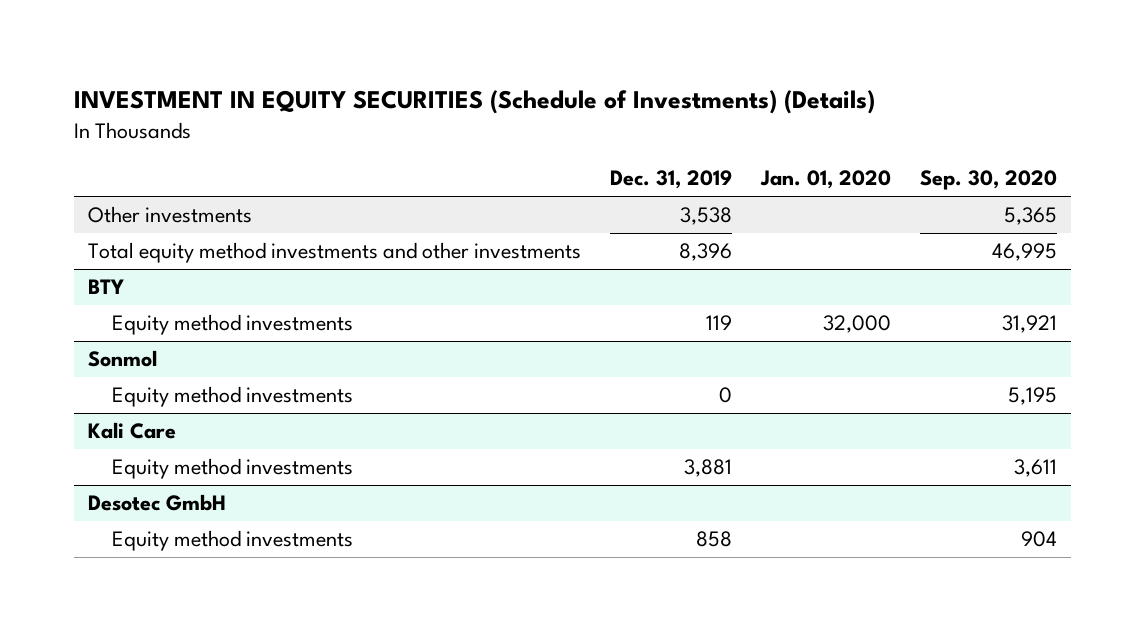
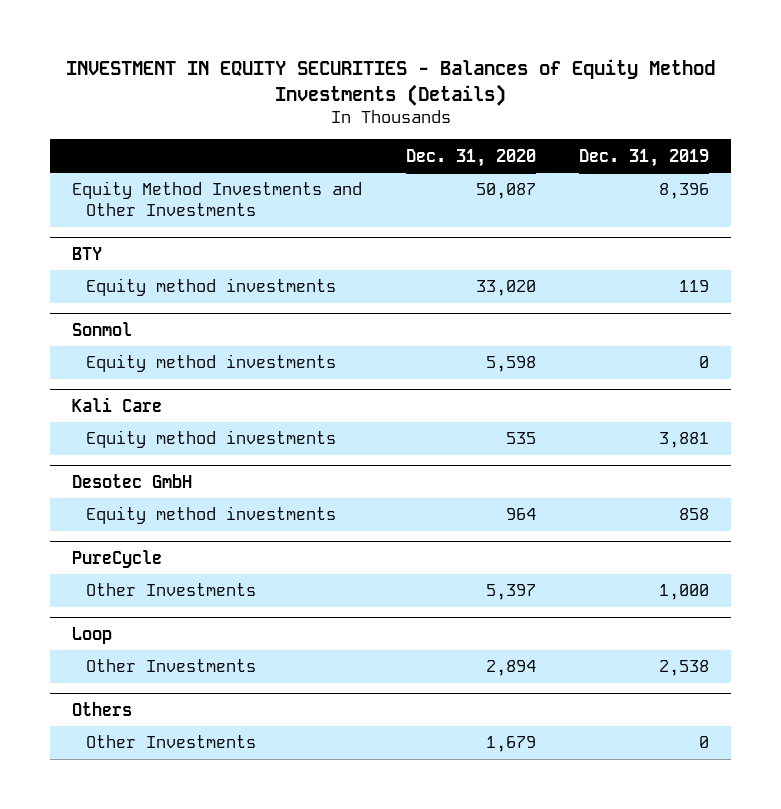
[74,90,876,115] INVESTMENT IN EQUITY SECURITIES (Schedule of Investments) (Details) -> [65,59,715,106] INVESTMENT IN EQUITY SECURITIES - Balances of Equity Method Investments (Details)
[759,170,891,190] Jan. 01, 2020 -> none
[919,170,1057,191] Sep. 30, 2020 -> none
none -> [405,148,536,167] Dec. 31, 2020
[88,206,253,224] Other investments -> none
[88,242,582,264] Total equity method investments and other investments -> [71,181,362,216] Equity Method Investments and Other Investments
none -> [71,549,162,568] PureCycle
none -> [86,583,257,597] Other Investments
none -> [71,626,112,644] Loop
none -> [86,659,257,673] Other Investments
none -> [71,701,132,716] Others
none -> [86,735,257,749] Other Investments

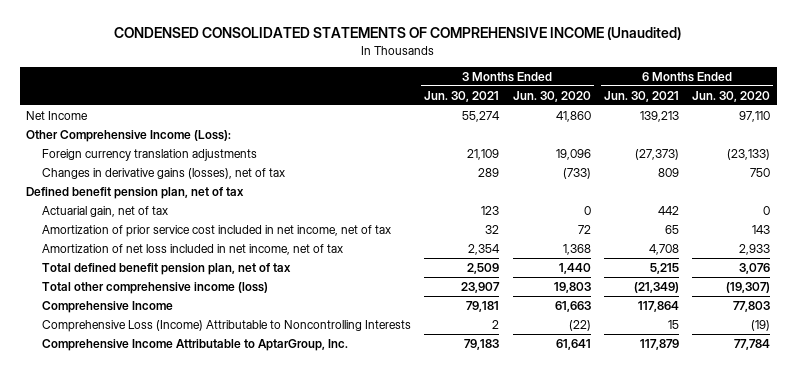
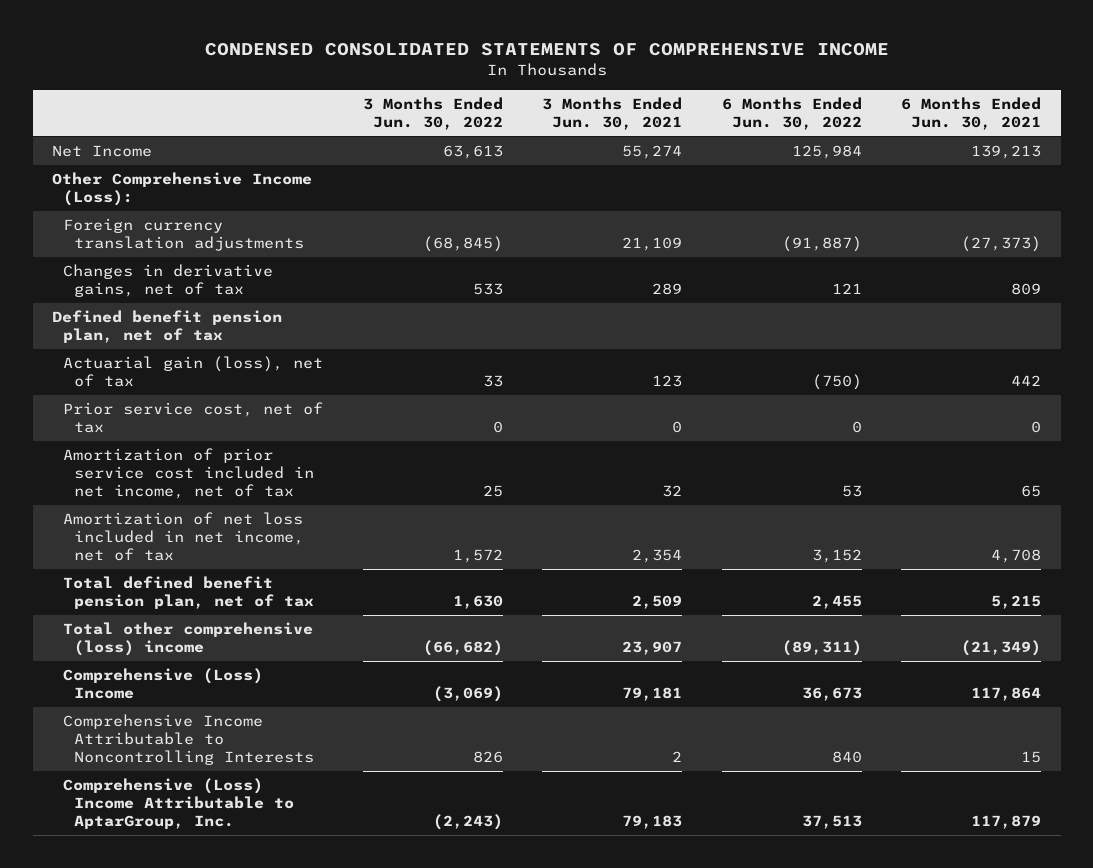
[114,27,682,41] CONDENSED CONSOLIDATED STATEMENTS OF COMPREHENSIVE INCOME (Unaudited) -> [204,43,889,57] CONDENSED CONSOLIDATED STATEMENTS OF COMPREHENSIVE INCOME
[512,90,591,102] Jun. 30, 2020 -> none
[692,90,771,102] Jun. 30, 2020 -> none
none -> [362,96,503,130] 3 Months Ended Jun. 30, 2022
none -> [721,96,862,130] 6 Months Ended Jun. 30, 2022
[41,167,285,179] Changes in derivative gains (losses), net of tax -> [63,264,274,298] Changes in derivative gains, net of tax
[41,205,168,217] Actuarial gain, net of tax -> [63,356,324,388] Actuarial gain (loss), net of tax
none -> [63,402,324,434] Prior service cost, net of tax
[41,281,268,294] Total other comprehensive income (loss) -> [63,622,314,657] Total other comprehensive (loss) income
[41,300,173,313] Comprehensive Income -> [63,668,264,700] Comprehensive (Loss) Income
[41,319,411,332] Comprehensive Loss (Income) Attributable to Noncontrolling Interests -> [63,714,314,765] Comprehensive Income Attributable to Noncontrolling Interests
[41,338,348,351] Comprehensive Income Attributable to AptarGroup, Inc. -> [63,778,294,829] Comprehensive (Loss) Income Attributable to AptarGroup, Inc.

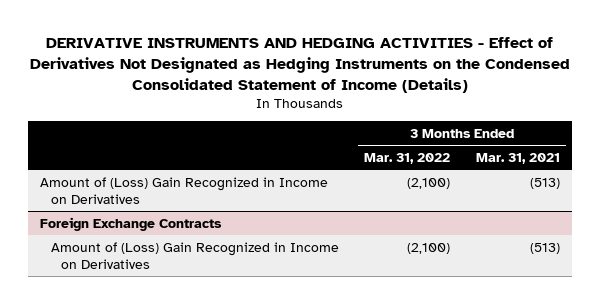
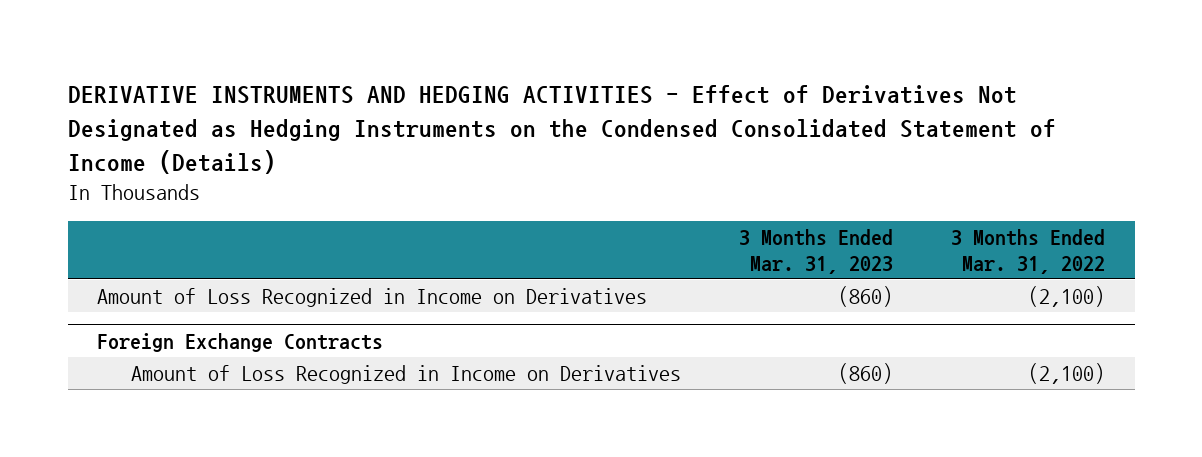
[475,152,560,164] Mar. 31, 2021 -> none
none -> [739,229,894,274] 3 Months Ended Mar. 31, 2023
[40,176,329,204] Amount of (Loss) Gain Recognized in Income on Derivatives -> [96,287,647,307] Amount of Loss Recognized in Income on Derivatives
[50,241,339,269] Amount of (Loss) Gain Recognized in Income on Derivatives -> [130,364,681,384] Amount of Loss Recognized in Income on Derivatives

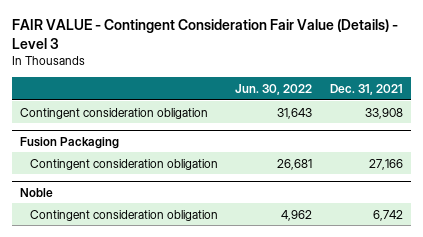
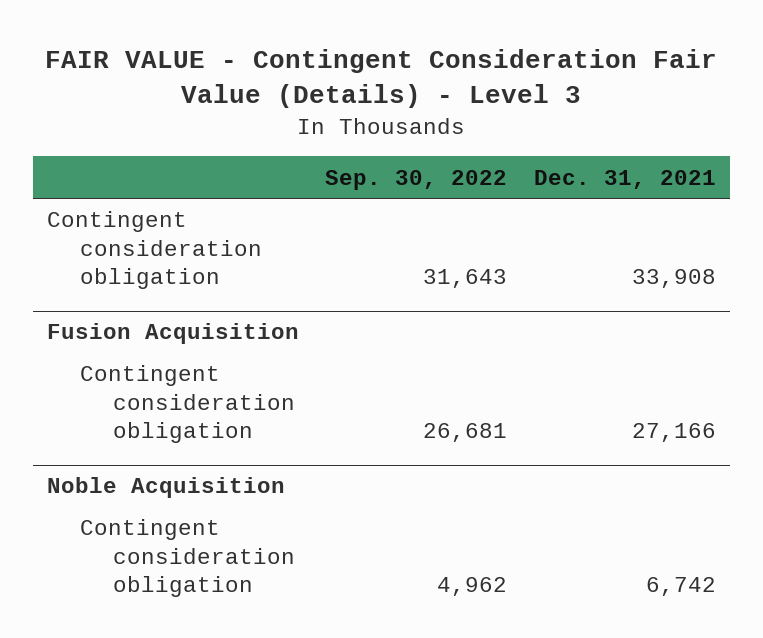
[235,84,313,96] Jun. 30, 2022 -> none
none -> [325,169,508,190] Sep. 30, 2022
[20,136,120,149] Fusion Packaging -> [46,323,299,345] Fusion Acquisition
[20,187,54,197] Noble -> [46,477,285,499] Noble Acquisition

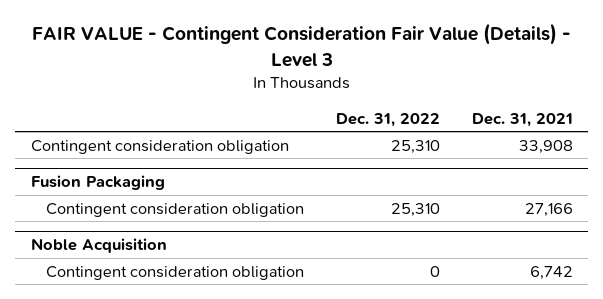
[325,169,508,190] Sep. 30, 2022 -> none
none -> [335,112,440,127] Dec. 31, 2022
[46,323,299,345] Fusion Acquisition -> [30,175,165,191] Fusion Packaging

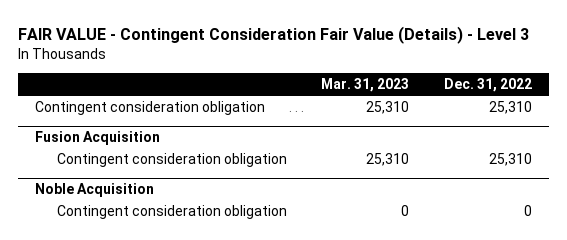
[471,112,573,127] Dec. 31, 2021 -> none
none -> [321,78,410,93] Mar. 31, 2023
[30,175,165,191] Fusion Packaging -> [35,131,161,146] Fusion Acquisition

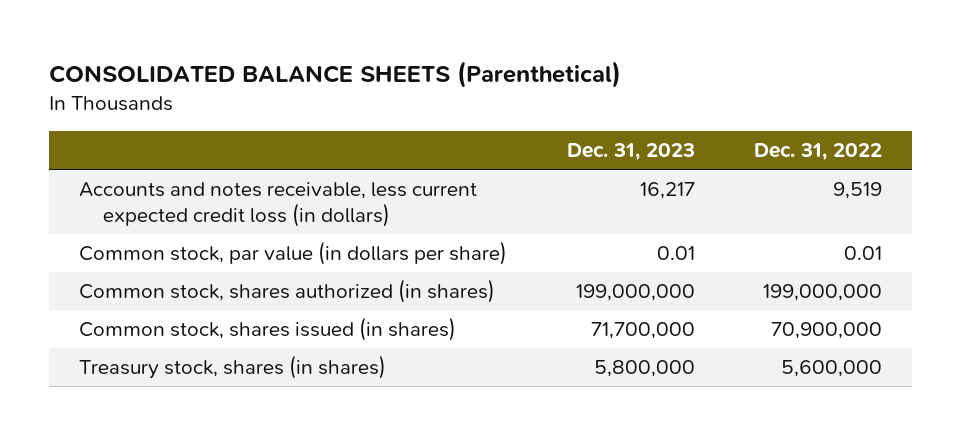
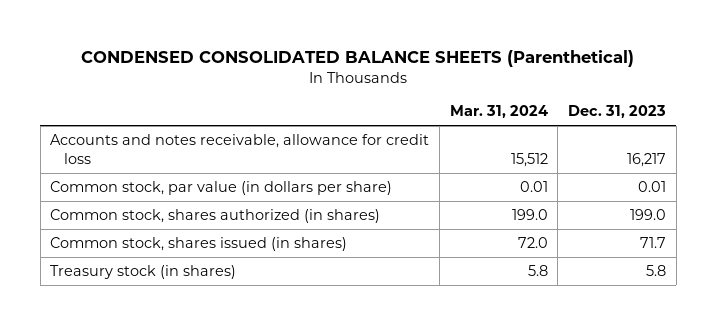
[49,61,622,89] CONSOLIDATED BALANCE SHEETS (Parenthetical) -> [81,49,635,67] CONDENSED CONSOLIDATED BALANCE SHEETS (Parenthetical)
[754,143,883,162] Dec. 31, 2022 -> none
none -> [449,105,548,119] Mar. 31, 2024
[79,181,478,228] Accounts and notes receivable, less current expected credit loss (in dollars) -> [50,134,430,164] Accounts and notes receivable, allowance for credit loss
[575,283,695,301] 199,000,000 -> [629,209,666,221] 199.0
[590,321,695,339] 71,700,000 -> [639,237,666,249] 71.7
[79,354,387,379] Treasury stock, shares (in shares) -> [50,265,237,280] Treasury stock (in shares)
[593,359,695,377] 5,800,000 -> [645,265,666,277] 5.8

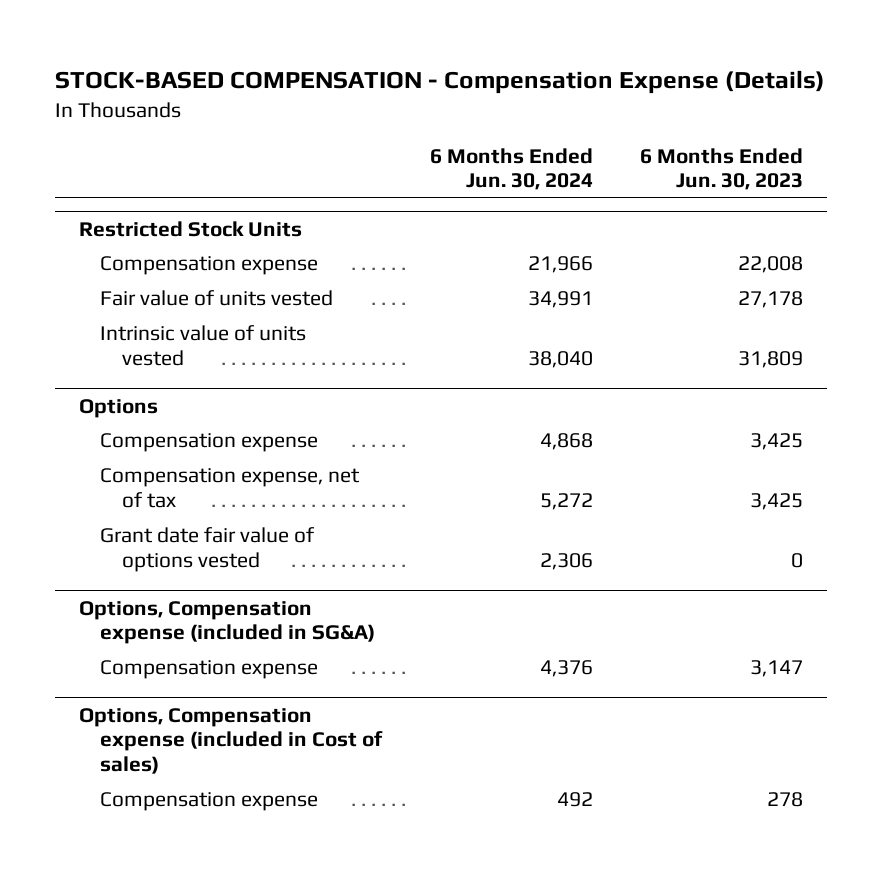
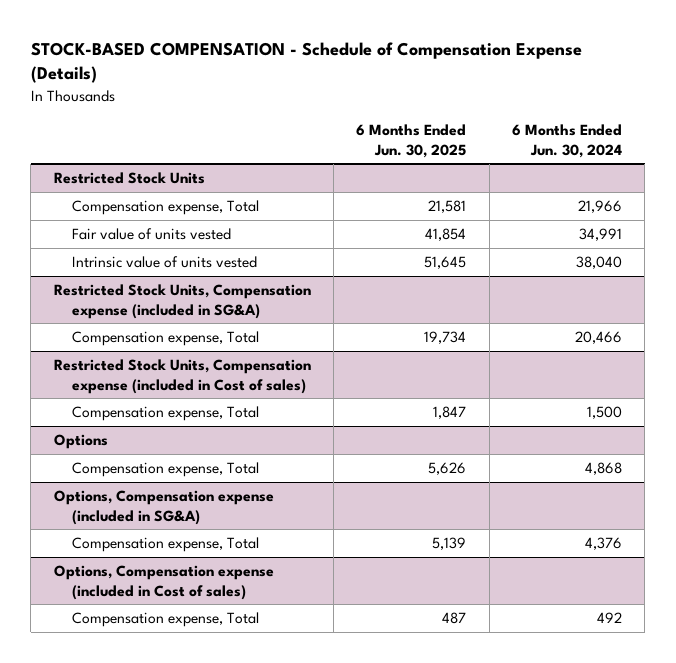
[55,70,826,95] STOCK-BASED COMPENSATION - Compensation Expense (Details) -> [30,42,582,84] STOCK-BASED COMPENSATION - Schedule of Compensation Expense (Details)
[640,147,804,191] 6 Months Ended Jun. 30, 2023 -> none
none -> [356,124,467,158] 6 Months Ended Jun. 30, 2025
[100,256,319,276] Compensation expense -> [72,199,260,215] Compensation expense, Total
none -> [53,283,311,319] Restricted Stock Units, Compensation expense (included in SG&A)
none -> [72,330,260,346] Compensation expense, Total
none -> [53,358,311,394] Restricted Stock Units, Compensation expense (included in Cost of sales)
none -> [72,405,260,421] Compensation expense, Total
[100,468,361,509] Compensation expense, net of tax -> none
[100,527,316,573] Grant date fair value of options vested -> none
[100,433,319,453] Compensation expense -> [72,461,260,477] Compensation expense, Total
[100,660,319,680] Compensation expense -> [72,536,260,552] Compensation expense, Total
[100,792,319,812] Compensation expense -> [72,611,260,627] Compensation expense, Total

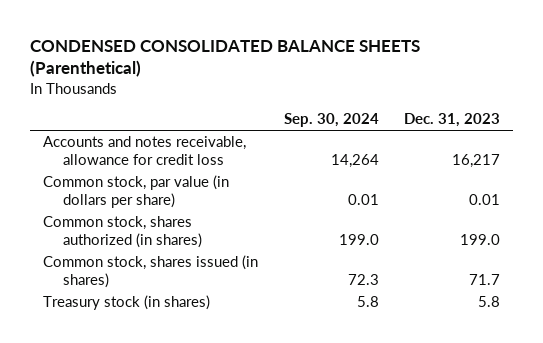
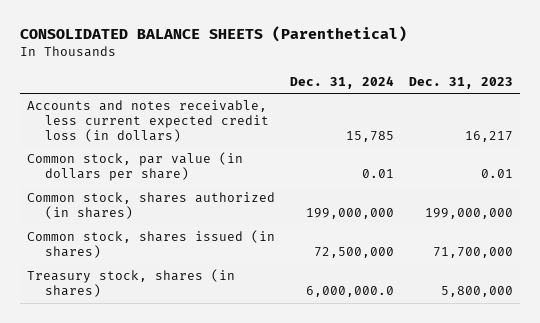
[29,40,420,78] CONDENSED CONSOLIDATED BALANCE SHEETS (Parenthetical) -> [19,26,407,43] CONSOLIDATED BALANCE SHEETS (Parenthetical)
[283,113,379,128] Sep. 30, 2024 -> none
none -> [289,75,394,89] Dec. 31, 2024
[42,136,246,166] Accounts and notes receivable, allowance for credit loss -> [26,100,269,142] Accounts and notes receivable, less current expected credit loss (in dollars)
[460,234,501,246] 199.0 -> [424,208,513,220] 199,000,000
[469,274,501,286] 71.7 -> [432,247,513,259] 71,700,000
[42,295,210,311] Treasury stock (in shares) -> [26,269,235,298] Treasury stock, shares (in shares)
[478,296,501,308] 5.8 -> [440,286,513,298] 5,800,000

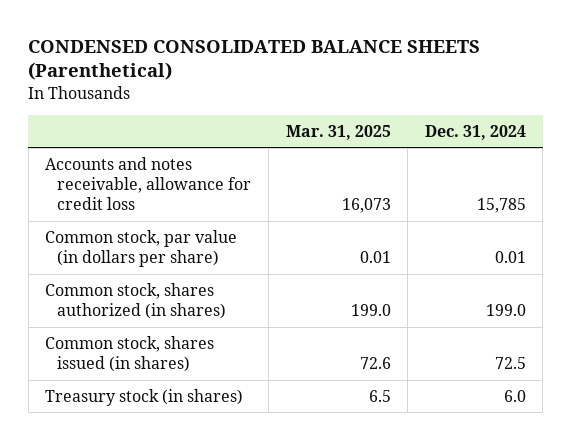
[19,26,407,43] CONSOLIDATED BALANCE SHEETS (Parenthetical) -> [28,39,481,81] CONDENSED CONSOLIDATED BALANCE SHEETS (Parenthetical)
[408,76,513,89] Dec. 31, 2023 -> none
none -> [285,124,391,140] Mar. 31, 2025
[26,100,269,142] Accounts and notes receivable, less current expected credit loss (in dollars) -> [45,156,252,211] Accounts and notes receivable, allowance for credit loss
[305,208,394,220] 199,000,000 -> [485,304,526,317] 199.0
[313,247,394,259] 72,500,000 -> [494,357,526,370] 72.5
[26,269,235,298] Treasury stock, shares (in shares) -> [45,388,244,406] Treasury stock (in shares)
[305,286,394,298] 6,000,000.0 -> [503,389,526,402] 6.0

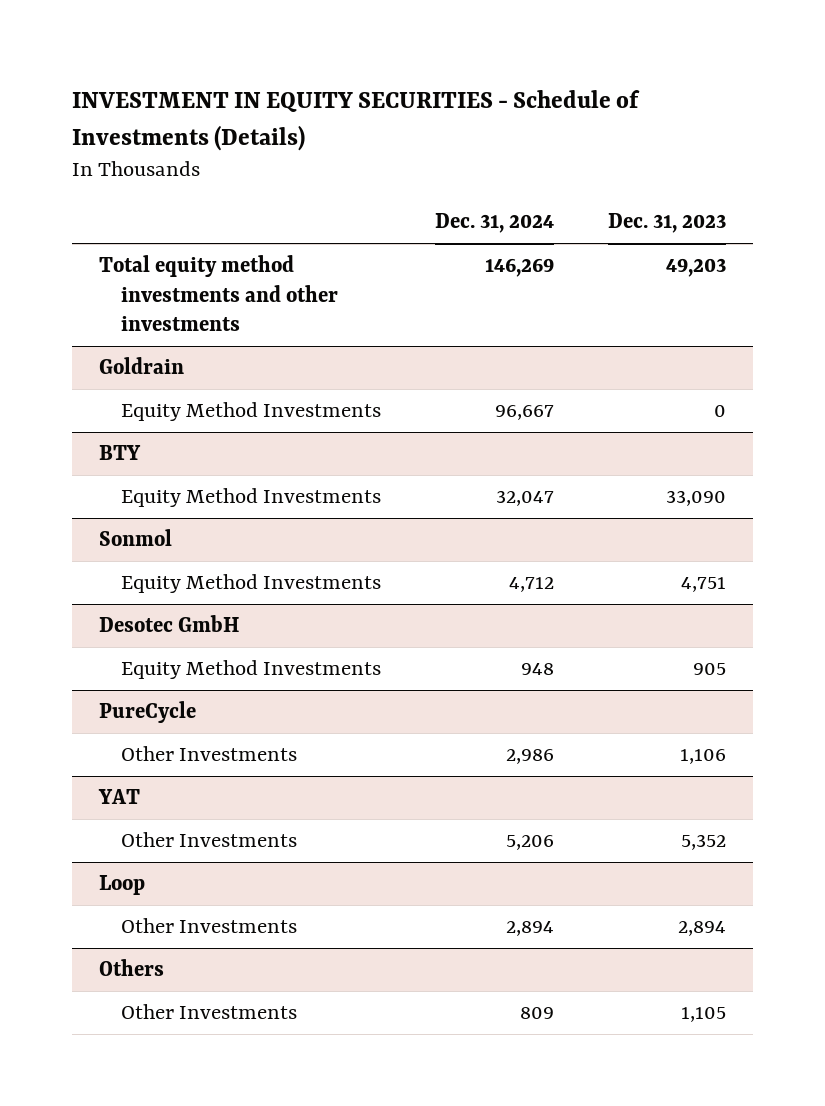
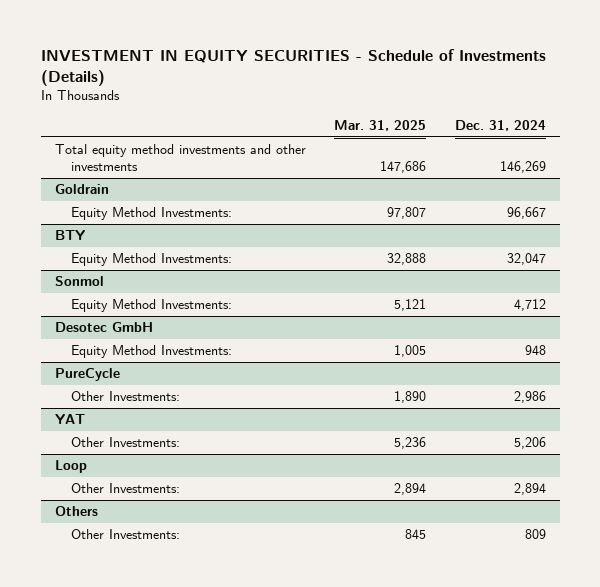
[608,213,727,234] Dec. 31, 2023 -> none
none -> [334,119,427,131] Mar. 31, 2025
[121,402,382,422] Equity Method Investments -> [71,207,233,221] Equity Method Investments:
[121,488,382,508] Equity Method Investments -> [71,253,233,267] Equity Method Investments:
[121,574,382,594] Equity Method Investments -> [71,299,233,313] Equity Method Investments:
[121,660,382,680] Equity Method Investments -> [71,345,233,359] Equity Method Investments:
[121,746,298,762] Other Investments -> [71,391,181,402] Other Investments:
[121,832,298,848] Other Investments -> [71,437,181,448] Other Investments:
[121,918,298,934] Other Investments -> [71,483,181,494] Other Investments:
[121,1004,298,1020] Other Investments -> [71,529,181,540] Other Investments:

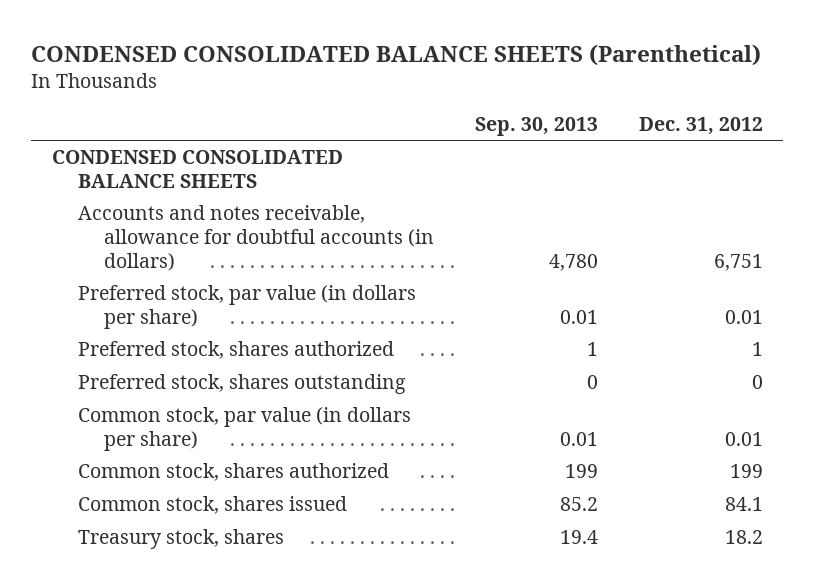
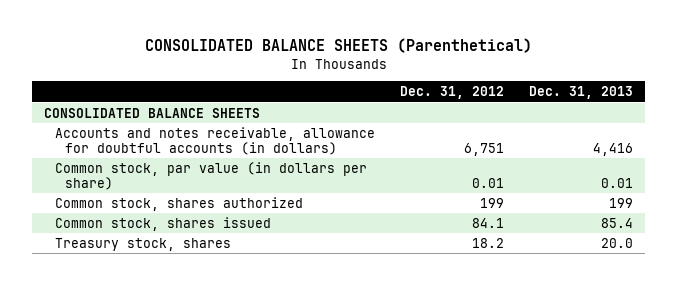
[31,43,762,66] CONDENSED CONSOLIDATED BALANCE SHEETS (Parenthetical) -> [144,38,532,54] CONSOLIDATED BALANCE SHEETS (Parenthetical)
[474,117,598,137] Sep. 30, 2013 -> none
none -> [528,86,633,100] Dec. 31, 2013
[51,150,343,188] CONDENSED CONSOLIDATED BALANCE SHEETS -> [44,107,261,118] CONSOLIDATED BALANCE SHEETS
[77,285,416,329] Preferred stock, par value (in dollars per share) -> none
[77,341,394,360] Preferred stock, shares authorized -> none
[77,374,406,395] Preferred stock, shares outstanding -> none

